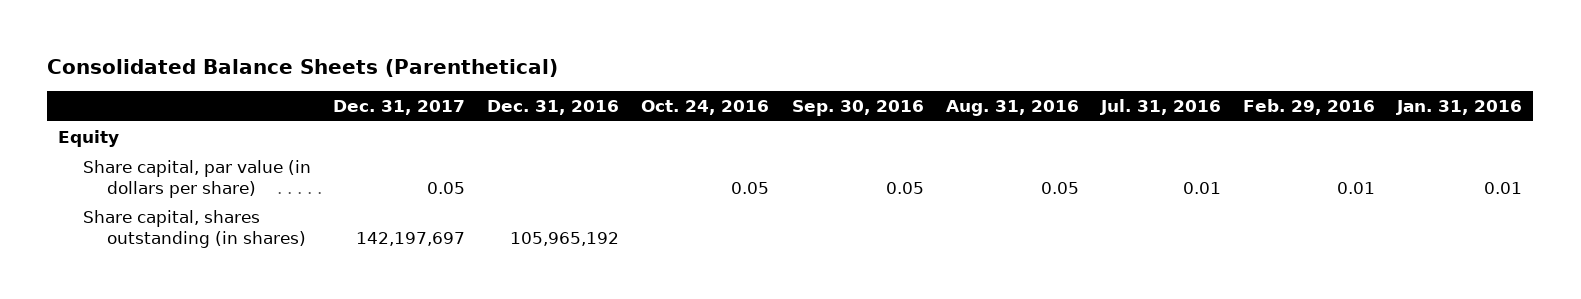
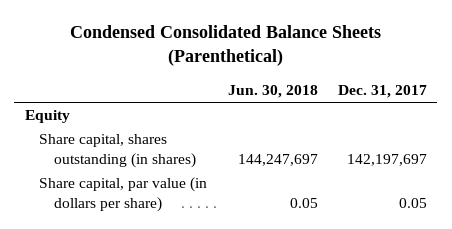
[47,58,559,77] Consolidated Balance Sheets (Parenthetical) -> [69,25,381,67] Condensed Consolidated Balance Sheets (Parenthetical)
[487,99,620,115] Dec. 31, 2016 -> none
[641,99,770,115] Oct. 24, 2016 -> none
[791,99,924,116] Sep. 30, 2016 -> none
[945,99,1079,116] Aug. 31, 2016 -> none
[1099,98,1221,115] Jul. 31, 2016 -> none
[1243,98,1376,115] Feb. 29, 2016 -> none
[1396,99,1523,115] Jan. 31, 2016 -> none
none -> [227,85,318,99] Jun. 30, 2018
[82,160,311,198] Share capital, par value (in dollars per share) -> [39,177,208,212] Share capital, par value (in dollars per share)

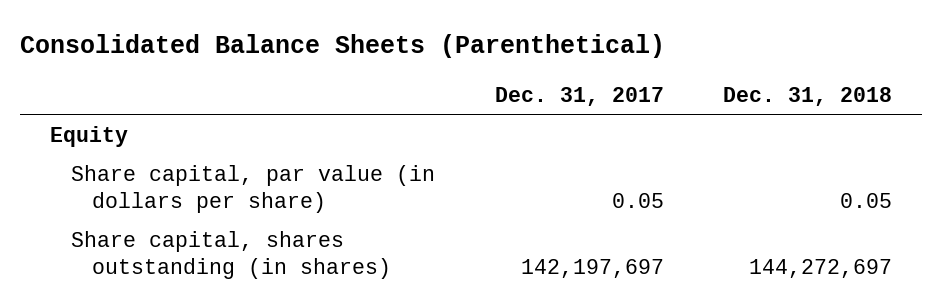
[69,25,381,67] Condensed Consolidated Balance Sheets (Parenthetical) -> [19,34,665,59] Consolidated Balance Sheets (Parenthetical)
[227,85,318,99] Jun. 30, 2018 -> none
none -> [723,86,893,106] Dec. 31, 2018
[39,134,196,168] Share capital, shares outstanding (in shares) -> [70,230,391,279] Share capital, shares outstanding (in shares)

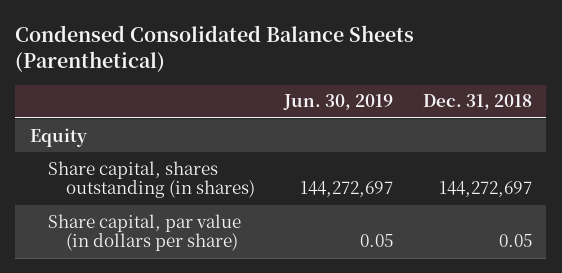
[19,34,665,59] Consolidated Balance Sheets (Parenthetical) -> [15,24,415,72] Condensed Consolidated Balance Sheets (Parenthetical)
[494,86,664,106] Dec. 31, 2017 -> none
none -> [283,94,394,111] Jun. 30, 2019
[70,164,435,213] Share capital, par value (in dollars per share) -> [47,213,241,252] Share capital, par value (in dollars per share)

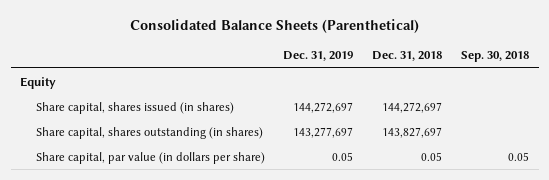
[15,24,415,72] Condensed Consolidated Balance Sheets (Parenthetical) -> [129,19,419,34] Consolidated Balance Sheets (Parenthetical)
[283,94,394,111] Jun. 30, 2019 -> none
none -> [283,51,354,62] Dec. 31, 2019
none -> [461,51,530,63] Sep. 30, 2018
none -> [35,101,234,114] Share capital, shares issued (in shares)
[438,181,532,198] 144,272,697 -> [382,126,443,138] 143,827,697

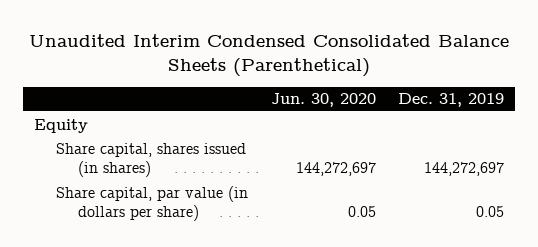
[129,19,419,34] Consolidated Balance Sheets (Parenthetical) -> [29,33,510,78] Unaudited Interim Condensed Consolidated Balance Sheets (Parenthetical)
[372,51,443,62] Dec. 31, 2018 -> none
[461,51,530,63] Sep. 30, 2018 -> none
none -> [270,93,376,108] Jun. 30, 2020
[35,126,263,139] Share capital, shares outstanding (in shares) -> none

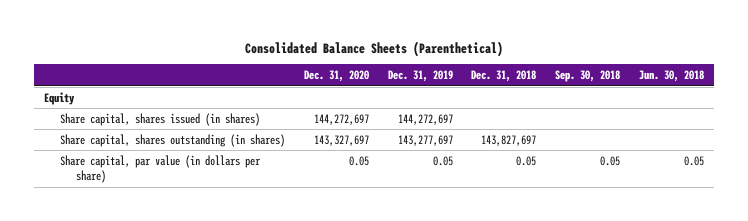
[29,33,510,78] Unaudited Interim Condensed Consolidated Balance Sheets (Parenthetical) -> [245,40,504,57] Consolidated Balance Sheets (Parenthetical)
[270,93,376,108] Jun. 30, 2020 -> none
none -> [303,70,369,83] Dec. 31, 2020
none -> [471,70,537,83] Dec. 31, 2018
none -> [555,70,621,83] Sep. 30, 2018
none -> [639,70,705,83] Jun. 30, 2018
none -> [59,133,285,147] Share capital, shares outstanding (in shares)

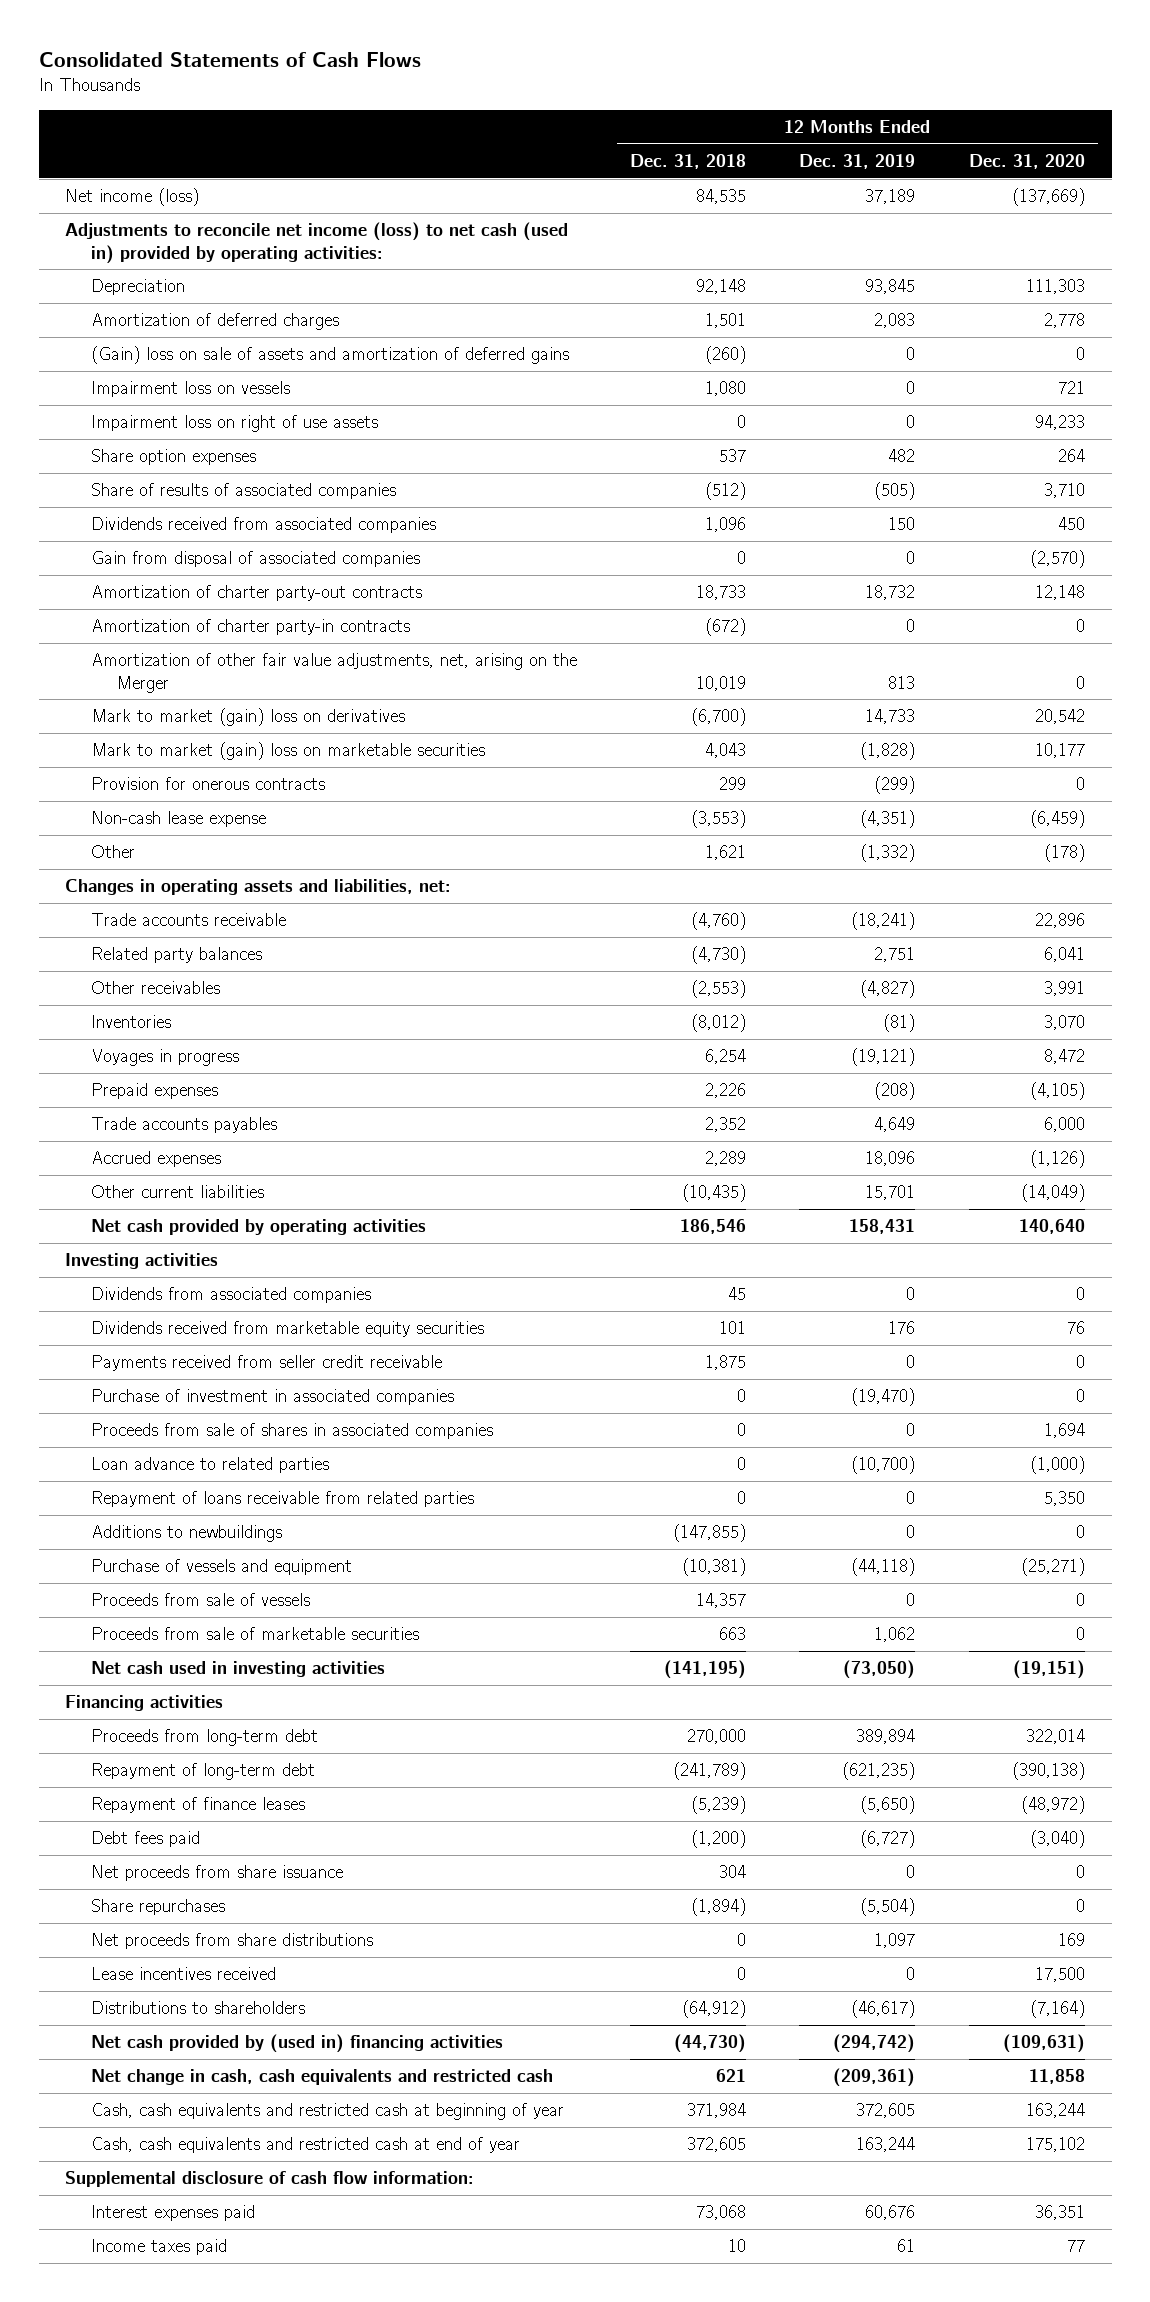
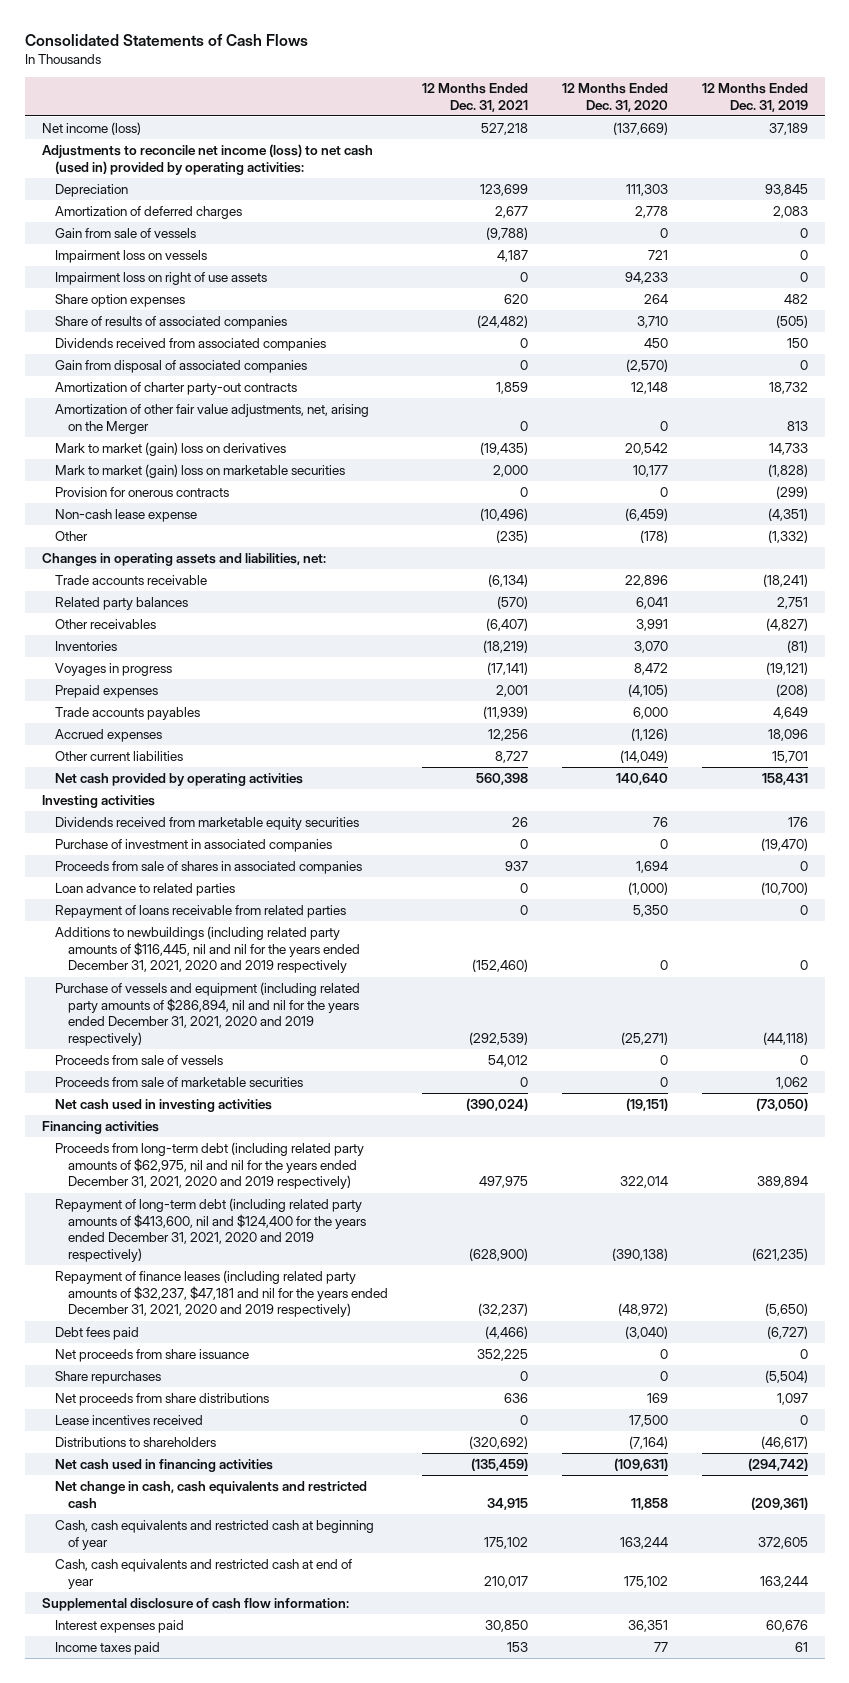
[630,153,747,169] Dec. 31, 2018 -> none
none -> [421,82,528,112] 12 Months Ended Dec. 31, 2021
[90,346,569,365] (Gain) loss on sale of assets and amortization of deferred gains -> [54,227,196,238] Gain from sale of vessels
[90,619,410,636] Amortization of charter party-in contracts -> none
[90,1287,371,1304] Dividends from associated companies -> none
[90,1355,442,1372] Payments received from seller credit receivable -> none
[90,1525,282,1543] Additions to newbuildings -> none
none -> [54,925,360,974] Additions to newbuildings (including related party amounts of $116,445, nil and nil for the years ended December 31, 2021, 2020 and 2019 respectively
[90,1559,352,1576] Purchase of vessels and equipment -> [54,981,360,1047] Purchase of vessels and equipment (including related party amounts of $286,894, nil and nil for the years ended December 31, 2021, 2020 and 2019 respectively)
[90,1729,318,1747] Proceeds from long-term debt -> [54,1141,364,1190] Proceeds from long-term debt (including related party amounts of $62,975, nil and nil for the years ended December 31, 2021, 2020 and 2019 respectively)
[90,1763,315,1781] Repayment of long-term debt -> [54,1197,366,1263] Repayment of long-term debt (including related party amounts of $413,600, nil and $124,400 for the years ended December 31, 2021, 2020 and 2019 respectively)
[90,1797,305,1814] Repayment of finance leases -> [54,1269,388,1318] Repayment of finance leases (including related party amounts of $32,237, $47,181 and nil for the years ended December 31, 2021, 2020 and 2019 respectively)
[90,2034,503,2054] Net cash provided by (used in) financing activities -> [54,1458,273,1472] Net cash used in financing activities

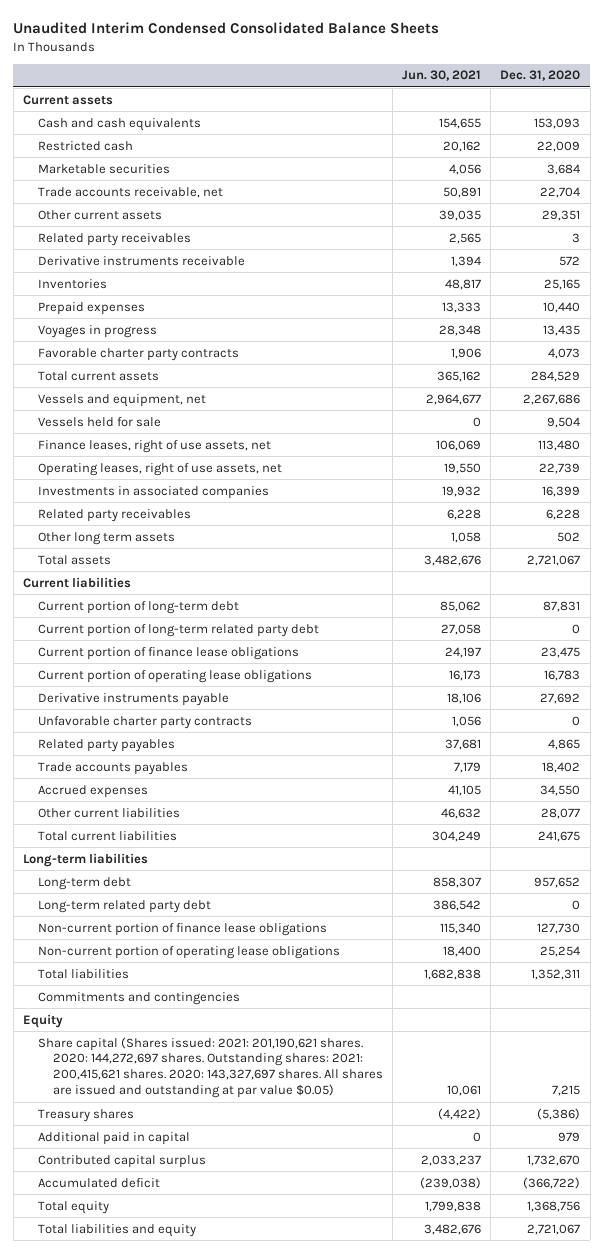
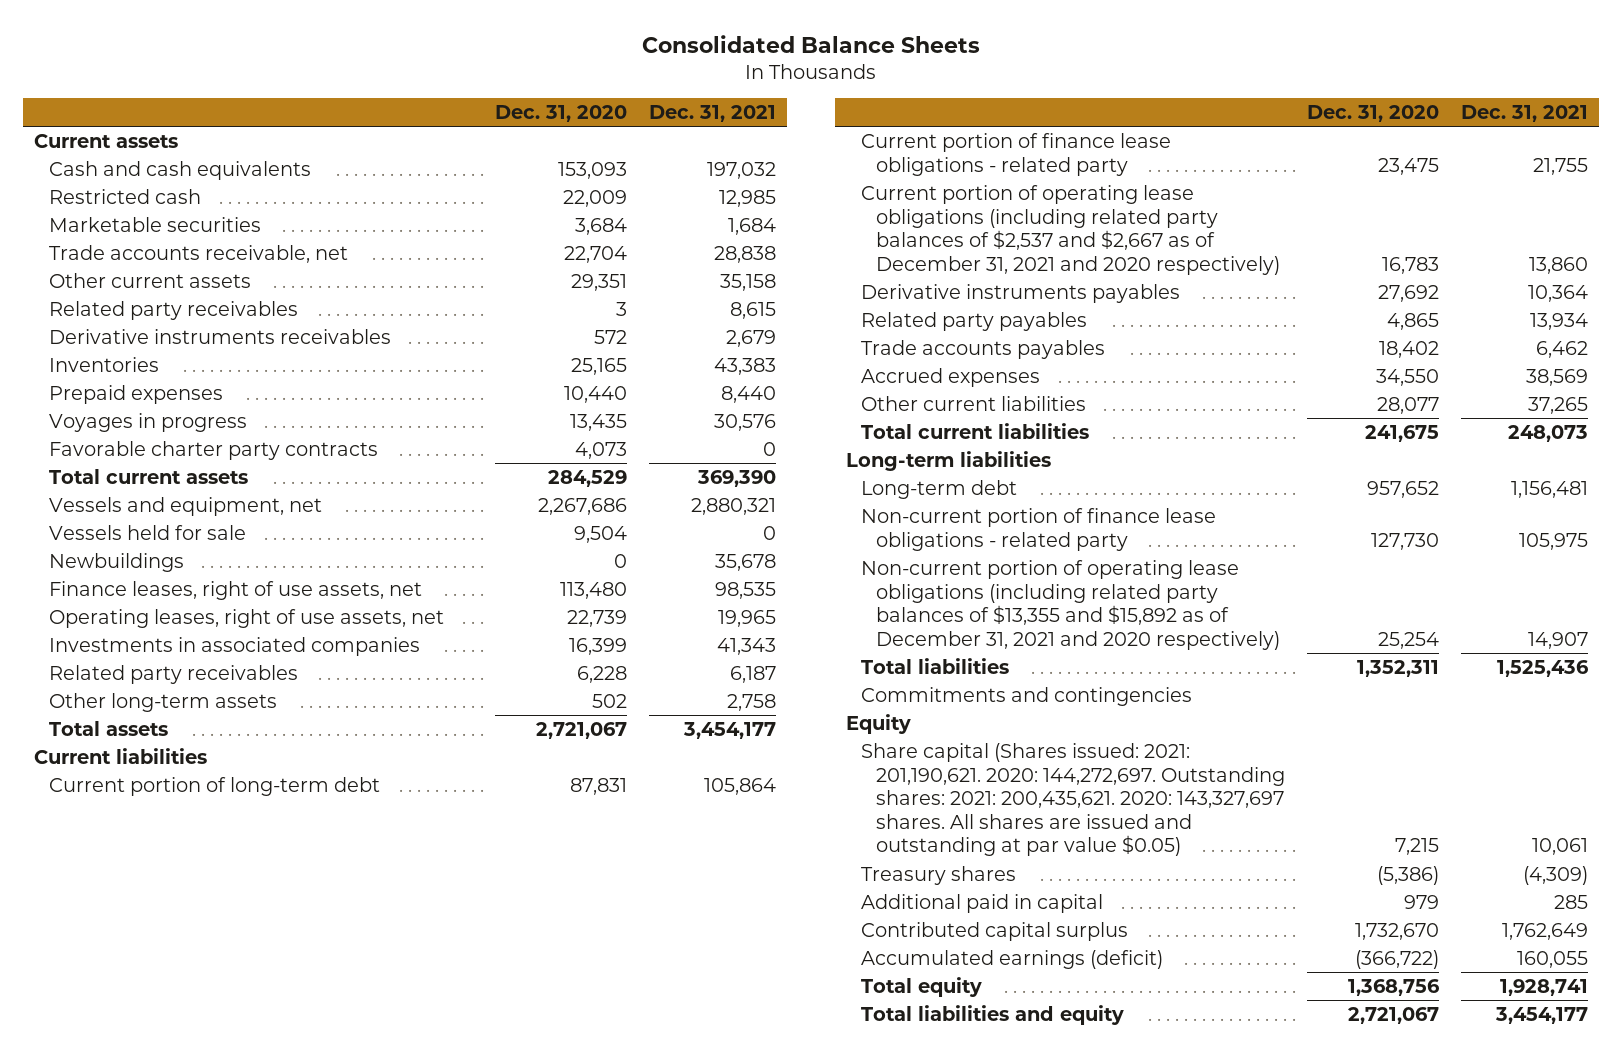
[13,22,440,35] Unaudited Interim Condensed Consolidated Balance Sheets -> [641,34,980,53] Consolidated Balance Sheets
[402,70,482,82] Jun. 30, 2021 -> none
none -> [648,104,776,122] Dec. 31, 2021
[37,255,245,266] Derivative instruments receivable -> [48,328,391,344] Derivative instruments receivables
none -> [48,552,184,572] Newbuildings
[37,531,175,545] Other long term assets -> [48,692,277,712] Other long-term assets
[37,623,319,637] Current portion of long-term related party debt -> none
[37,715,252,729] Unfavorable charter party contracts -> none
[37,646,299,660] Current portion of finance lease obligations -> [860,132,1171,176] Current portion of finance lease obligations - related party
[37,669,312,683] Current portion of operating lease obligations -> [860,184,1280,275] Current portion of operating lease obligations (including related party balances of $2,537 and $2,667 as of December 31, 2021 and 2020 respectively)
[37,692,229,706] Derivative instruments payable -> [860,283,1180,303] Derivative instruments payables
[37,899,211,913] Long-term related party debt -> none
[37,922,327,936] Non-current portion of finance lease obligations -> [860,507,1216,551] Non-current portion of finance lease obligations - related party
[37,945,340,959] Non-current portion of operating lease obligations -> [860,559,1280,650] Non-current portion of operating lease obligations (including related party balances of $13,355 and $15,892 as of December 31, 2021 and 2020 respectively)
[37,1036,383,1099] Share capital (Shares issued: 2021: 201,190,621 shares. 2020: 144,272,697 shares. Outstanding shares: 2021: 200,415,621 shares. 2020: 143,327,697 shares. All shares are issued and outstanding at par value $0.05) -> [860,742,1285,857] Share capital (Shares issued: 2021: 201,190,621. 2020: 144,272,697. Outstanding shares: 2021: 200,435,621. 2020: 143,327,697 shares. All shares are issued and outstanding at par value $0.05)
[37,1177,160,1188] Accumulated deficit -> [860,949,1163,969] Accumulated earnings (deficit)

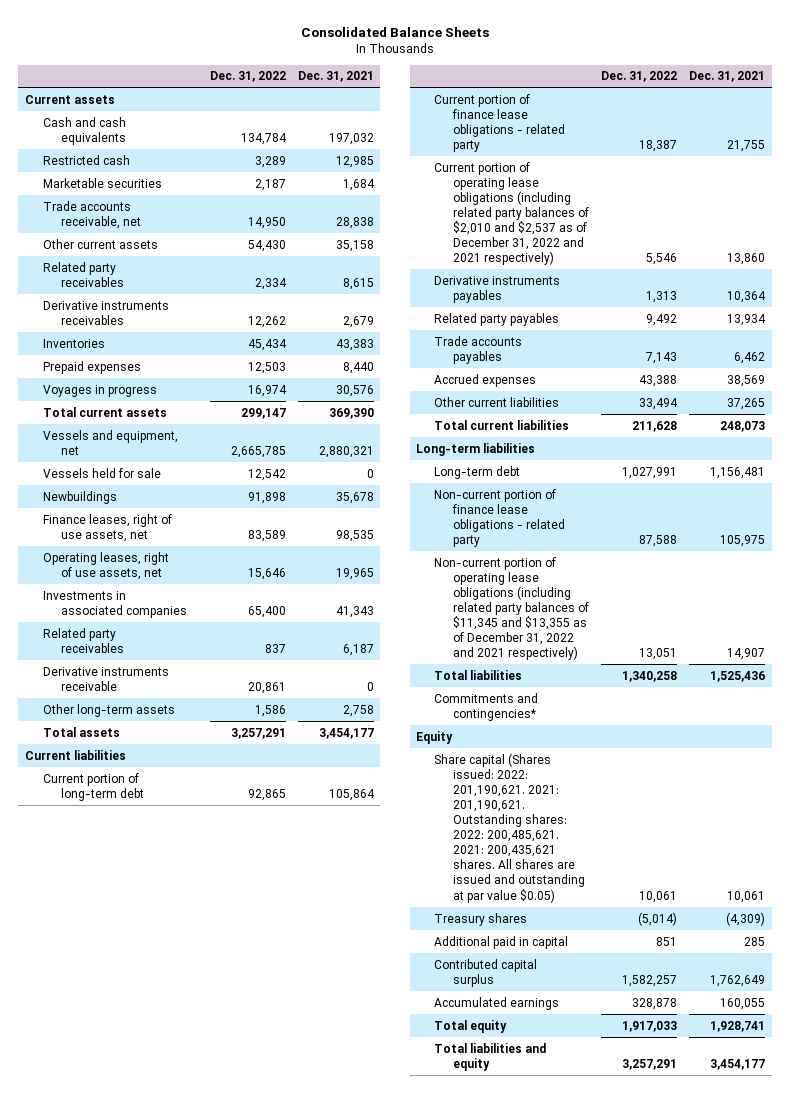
[494,104,627,122] Dec. 31, 2020 -> none
none -> [209,71,286,83] Dec. 31, 2022
[48,440,378,460] Favorable charter party contracts -> none
none -> [42,666,169,691] Derivative instruments receivable
[860,184,1280,275] Current portion of operating lease obligations (including related party balances of $2,537 and $2,667 as of December 31, 2021 and 2020 respectively) -> [434,161,589,266] Current portion of operating lease obligations (including related party balances of $2,010 and $2,537 as of December 31, 2022 and 2021 respectively)
[860,559,1280,650] Non-current portion of operating lease obligations (including related party balances of $13,355 and $15,892 as of December 31, 2021 and 2020 respectively) -> [434,556,589,661] Non-current portion of operating lease obligations (including related party balances of $11,345 and $13,355 as of December 31, 2022 and 2021 respectively)
[860,686,1192,706] Commitments and contingencies -> [434,692,539,721] Commitments and contingencies*
[860,742,1285,857] Share capital (Shares issued: 2021: 201,190,621. 2020: 144,272,697. Outstanding shares: 2021: 200,435,621. 2020: 143,327,697 shares. All shares are issued and outstanding at par value $0.05) -> [434,752,585,903] Share capital (Shares issued: 2022: 201,190,621. 2021: 201,190,621. Outstanding shares: 2022: 200,485,621. 2021: 200,435,621 shares. All shares are issued and outstanding at par value $0.05)
[860,949,1163,969] Accumulated earnings (deficit) -> [434,996,560,1010] Accumulated earnings

